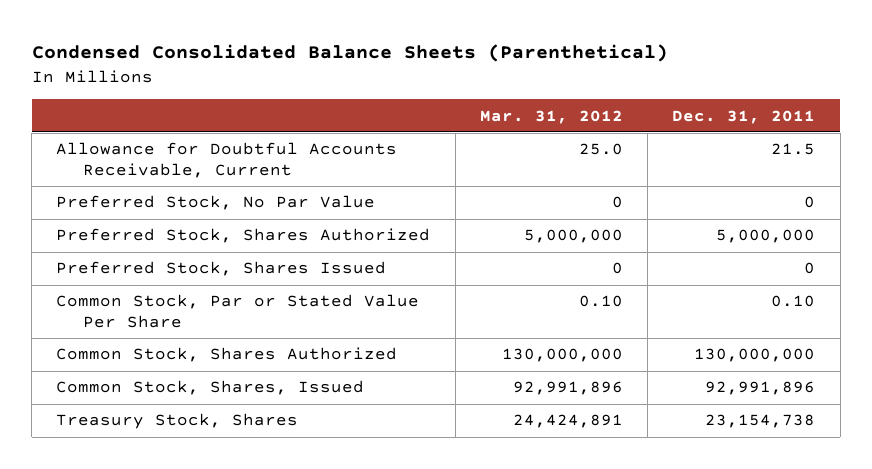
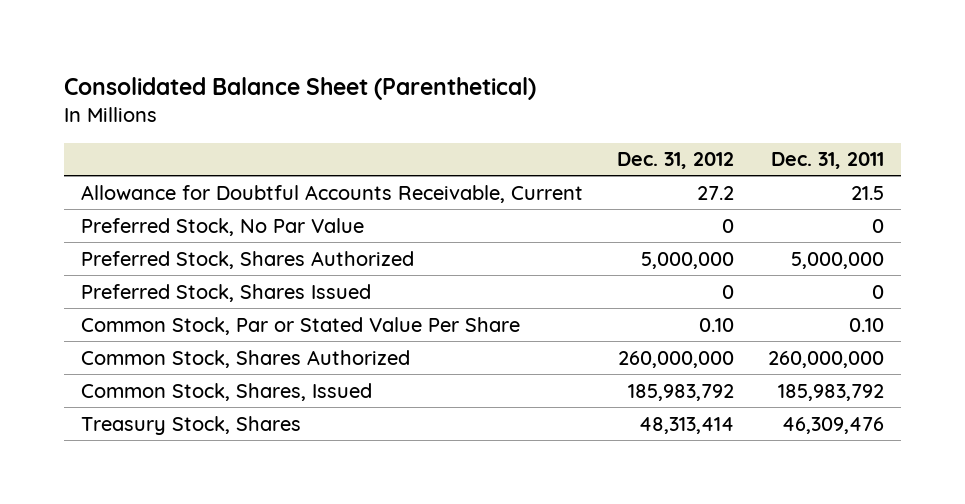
[31,44,668,63] Condensed Consolidated Balance Sheets (Parenthetical) -> [63,77,536,101] Consolidated Balance Sheet (Parenthetical)
[479,109,623,124] Mar. 31, 2012 -> none
none -> [616,152,734,170] Dec. 31, 2012
[694,348,816,363] 130,000,000 -> [767,350,884,368] 260,000,000
[705,381,816,396] 92,991,896 -> [777,383,884,401] 185,983,792
[705,414,816,429] 23,154,738 -> [781,416,884,434] 46,309,476

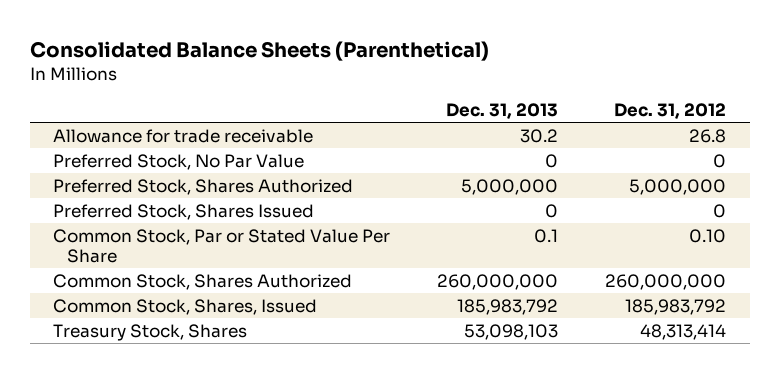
[63,77,536,101] Consolidated Balance Sheet (Parenthetical) -> [29,40,489,61] Consolidated Balance Sheets (Parenthetical)
[770,152,884,170] Dec. 31, 2011 -> none
none -> [446,103,559,120] Dec. 31, 2013
[80,184,583,203] Allowance for Doubtful Accounts Receivable, Current -> [53,129,314,144] Allowance for trade receivable
[696,185,734,200] 27.2 -> [689,129,727,144] 26.8

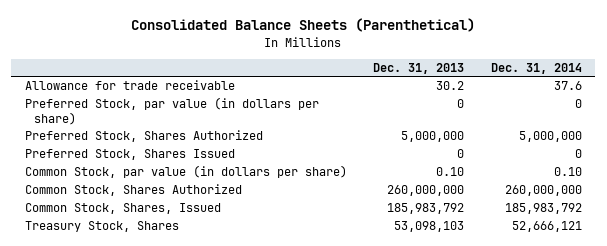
[614,103,727,120] Dec. 31, 2012 -> none
none -> [491,63,583,75] Dec. 31, 2014
[53,154,305,171] Preferred Stock, No Par Value -> [24,97,319,125] Preferred Stock, par value (in dollars per share)
[53,229,391,263] Common Stock, Par or Stated Value Per Share -> [24,165,347,179] Common Stock, par value (in dollars per share)
[534,229,559,244] 0.1 -> [436,167,465,177] 0.10

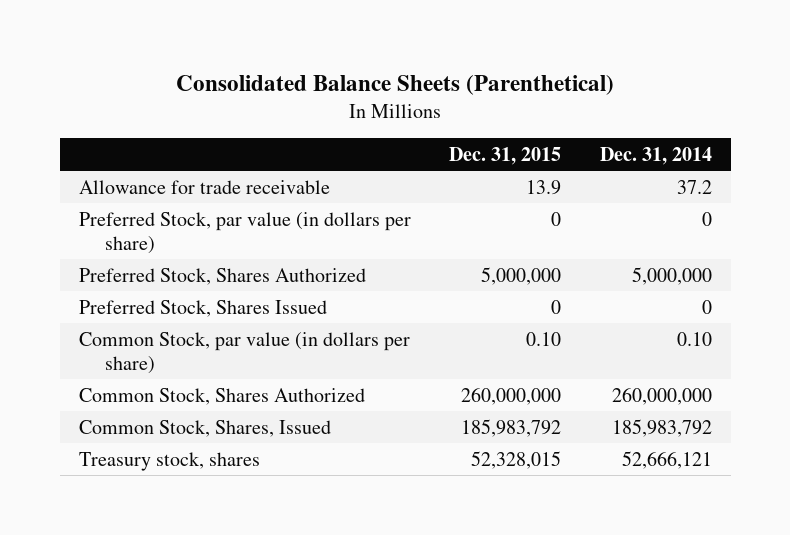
[373,63,465,75] Dec. 31, 2013 -> none
none -> [449,146,562,165] Dec. 31, 2015
[554,81,583,91] 37.6 -> [676,179,712,194] 37.2
[24,221,179,233] Treasury Stock, Shares -> [78,451,260,471] Treasury stock, shares

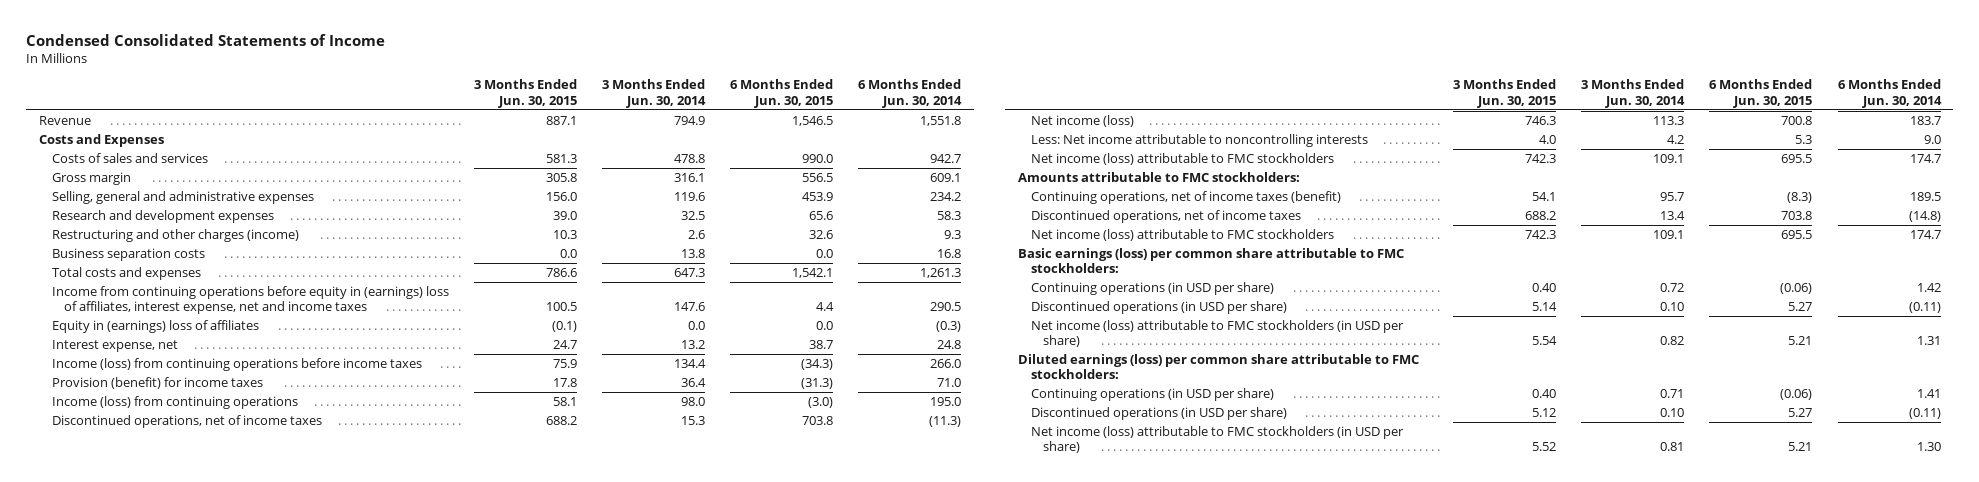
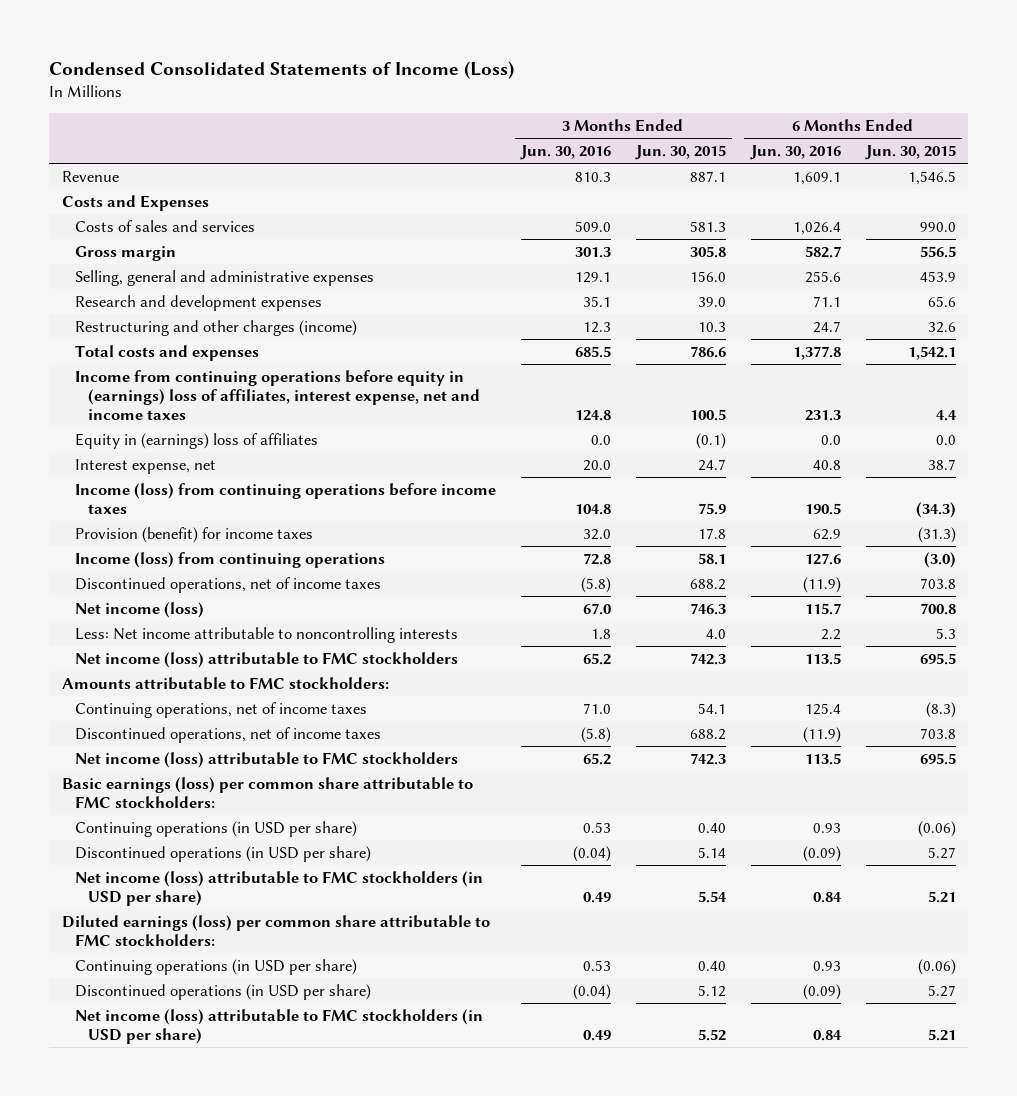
[26,33,386,46] Condensed Consolidated Statements of Income -> [49,60,515,79] Condensed Consolidated Statements of Income (Loss)
[602,79,707,108] 3 Months Ended Jun. 30, 2014 -> none
[858,79,963,108] 6 Months Ended Jun. 30, 2014 -> none
none -> [519,145,611,161] Jun. 30, 2016
none -> [749,145,841,161] Jun. 30, 2016
[51,247,205,261] Business separation costs -> none
[1030,190,1341,204] Continuing operations, net of income taxes (benefit) -> [74,701,367,718] Continuing operations, net of income taxes

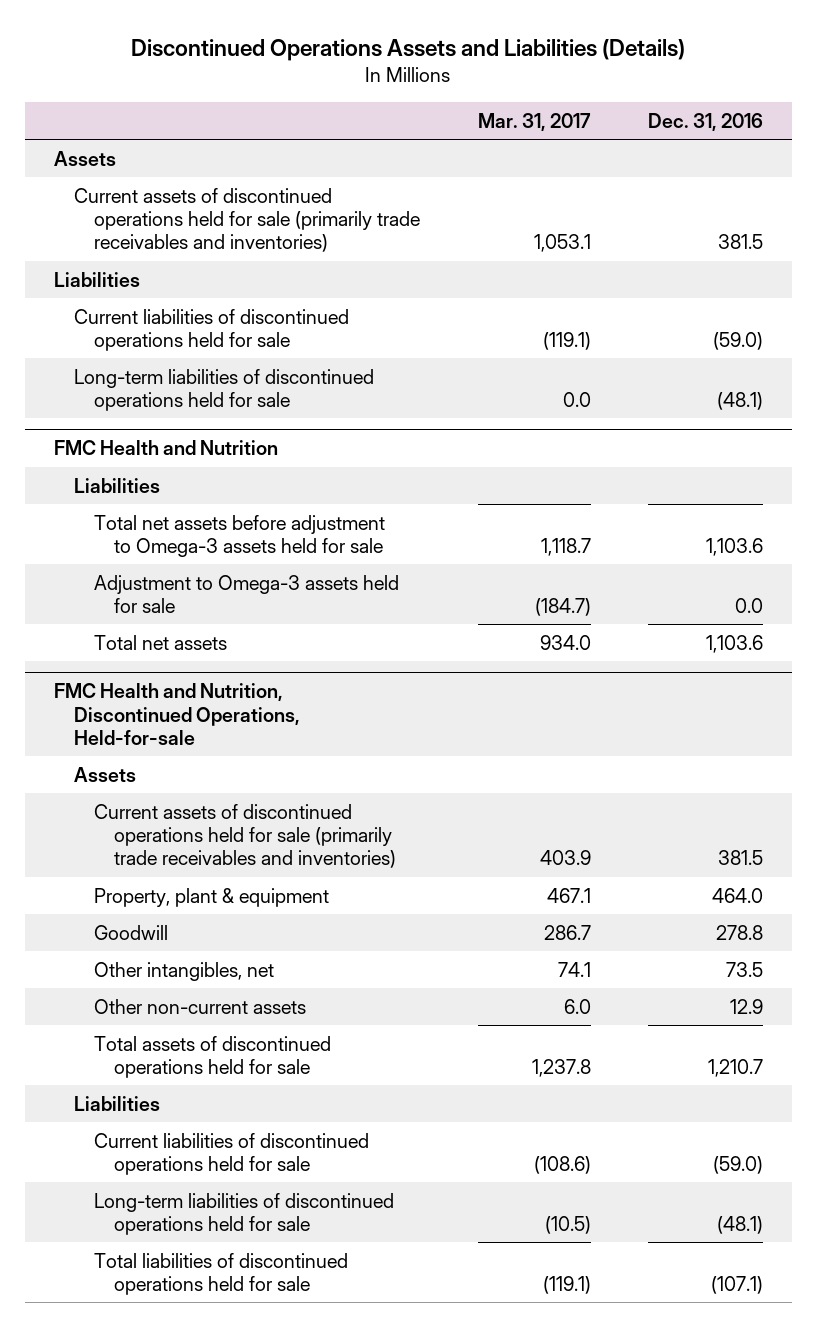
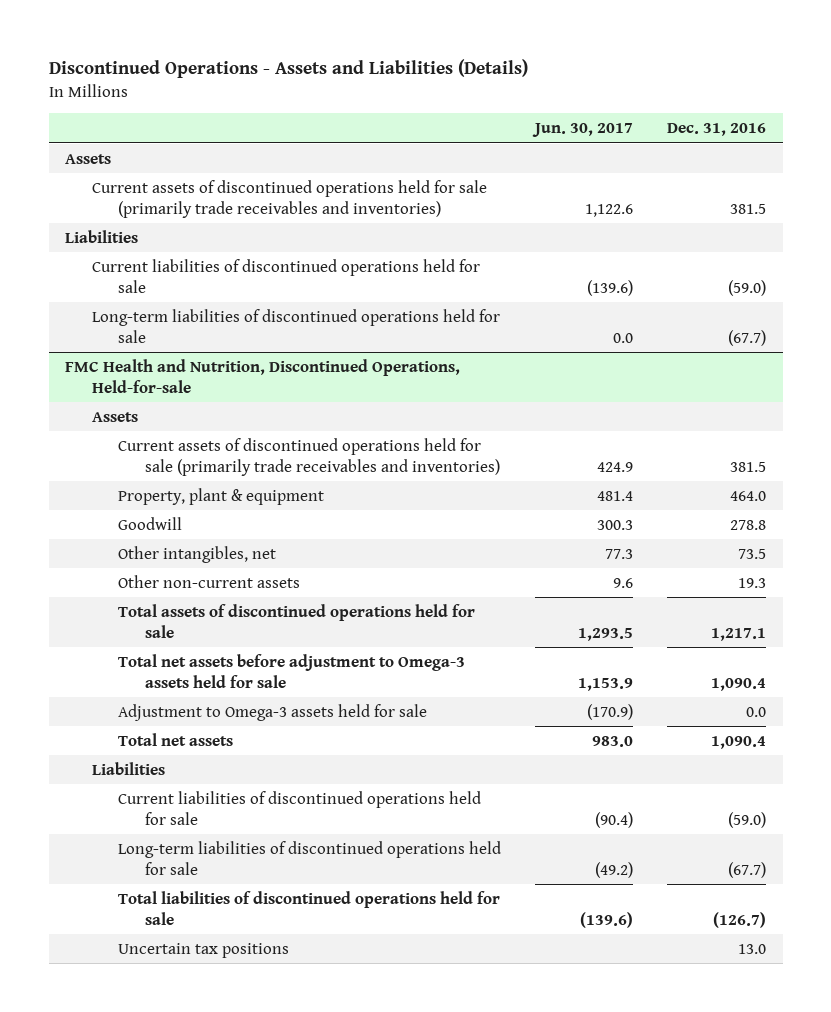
[131,38,686,61] Discontinued Operations Assets and Liabilities (Details) -> [48,59,528,79] Discontinued Operations - Assets and Liabilities (Details)
[477,112,591,131] Mar. 31, 2017 -> none
none -> [532,122,634,137] Jun. 30, 2017
[53,440,278,456] FMC Health and Nutrition -> none
[73,477,160,493] Liabilities -> none
[94,514,386,557] Total net assets before adjustment to Omega-3 assets held for sale -> none
[94,574,400,613] Adjustment to Omega-3 assets held for sale -> none
[94,634,228,650] Total net assets -> none
[717,391,764,410] (48.1) -> [727,329,766,346] (67.7)
[730,998,764,1014] 12.9 -> [737,577,766,588] 19.3
[708,1058,764,1077] 1,210.7 -> [710,627,766,641] 1,217.1
none -> [118,653,466,688] Total net assets before adjustment to Omega-3 assets held for sale
none -> [118,703,428,721] Adjustment to Omega-3 assets held for sale
none -> [118,732,234,746] Total net assets
[717,1215,764,1234] (48.1) -> [727,861,766,878] (67.7)
[711,1275,764,1294] (107.1) -> [712,911,766,928] (126.7)
none -> [118,942,290,958] Uncertain tax positions

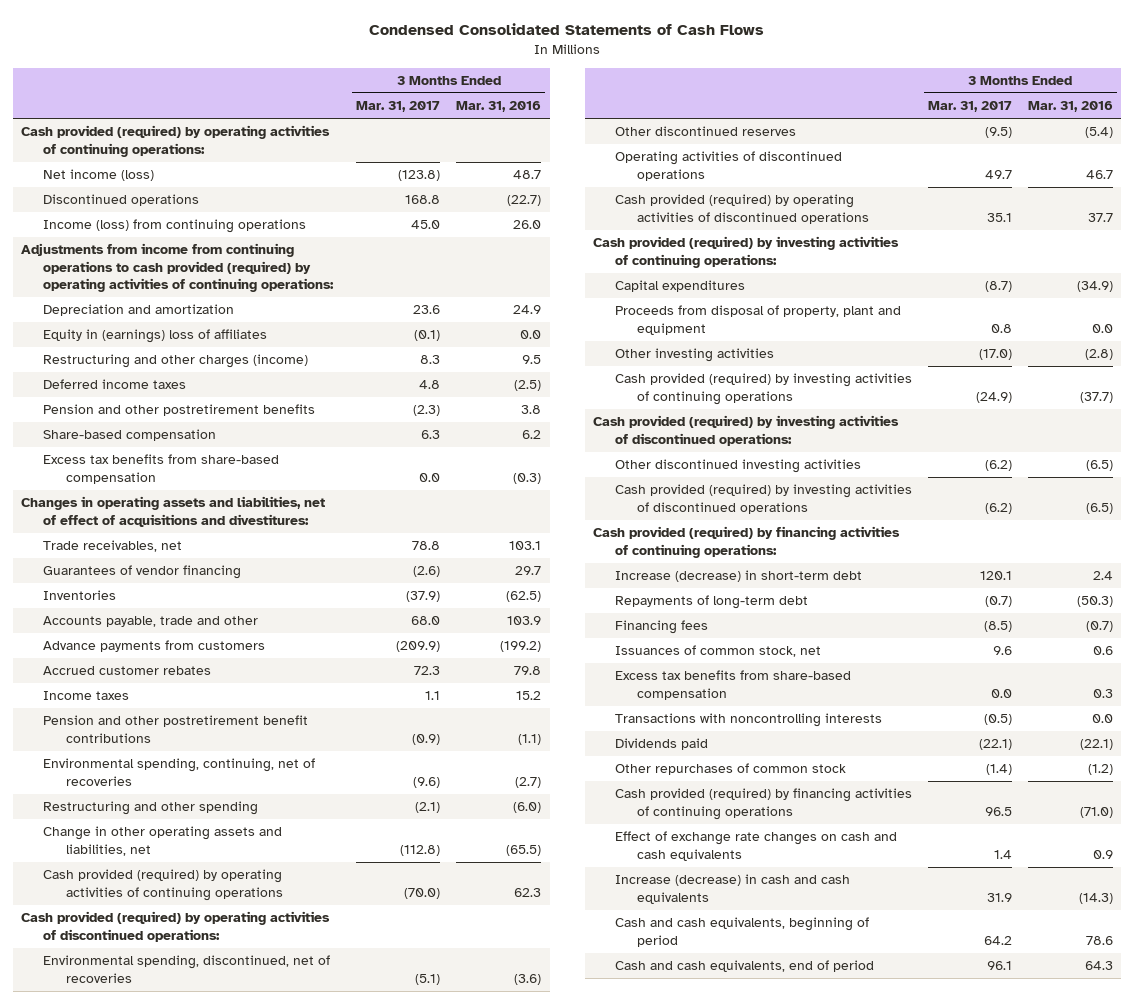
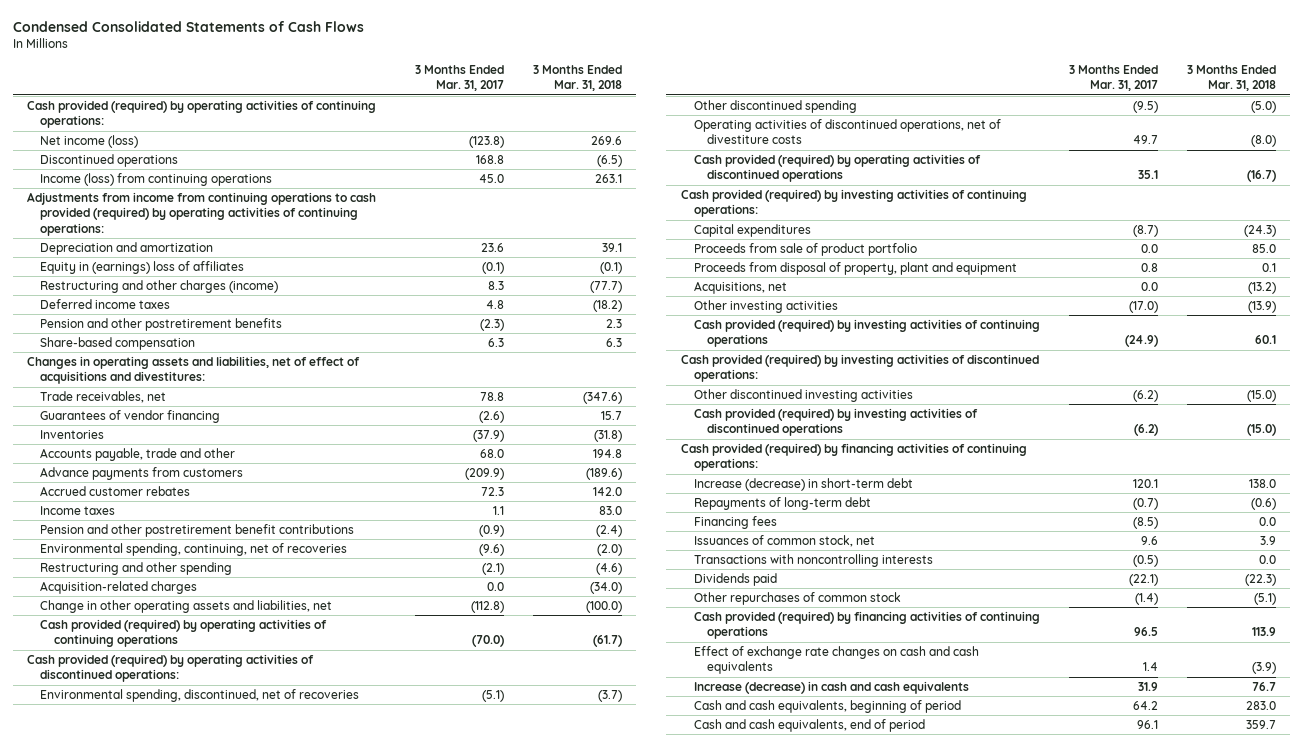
[456,101,542,113] Mar. 31, 2016 -> none
none -> [532,65,622,92] 3 Months Ended Mar. 31, 2018
[43,454,280,484] Excess tax benefits from share-based compensation -> none
none -> [40,580,198,594] Acquisition-related charges
[614,126,796,137] Other discontinued reserves -> [694,99,858,113] Other discontinued spending
[614,151,842,181] Operating activities of discontinued operations -> [694,118,1002,145] Operating activities of discontinued operations, net of divestiture costs
none -> [694,242,918,256] Proceeds from sale of product portfolio
none -> [694,280,788,294] Acquisitions, net
[614,670,851,700] Excess tax benefits from share-based compensation -> none

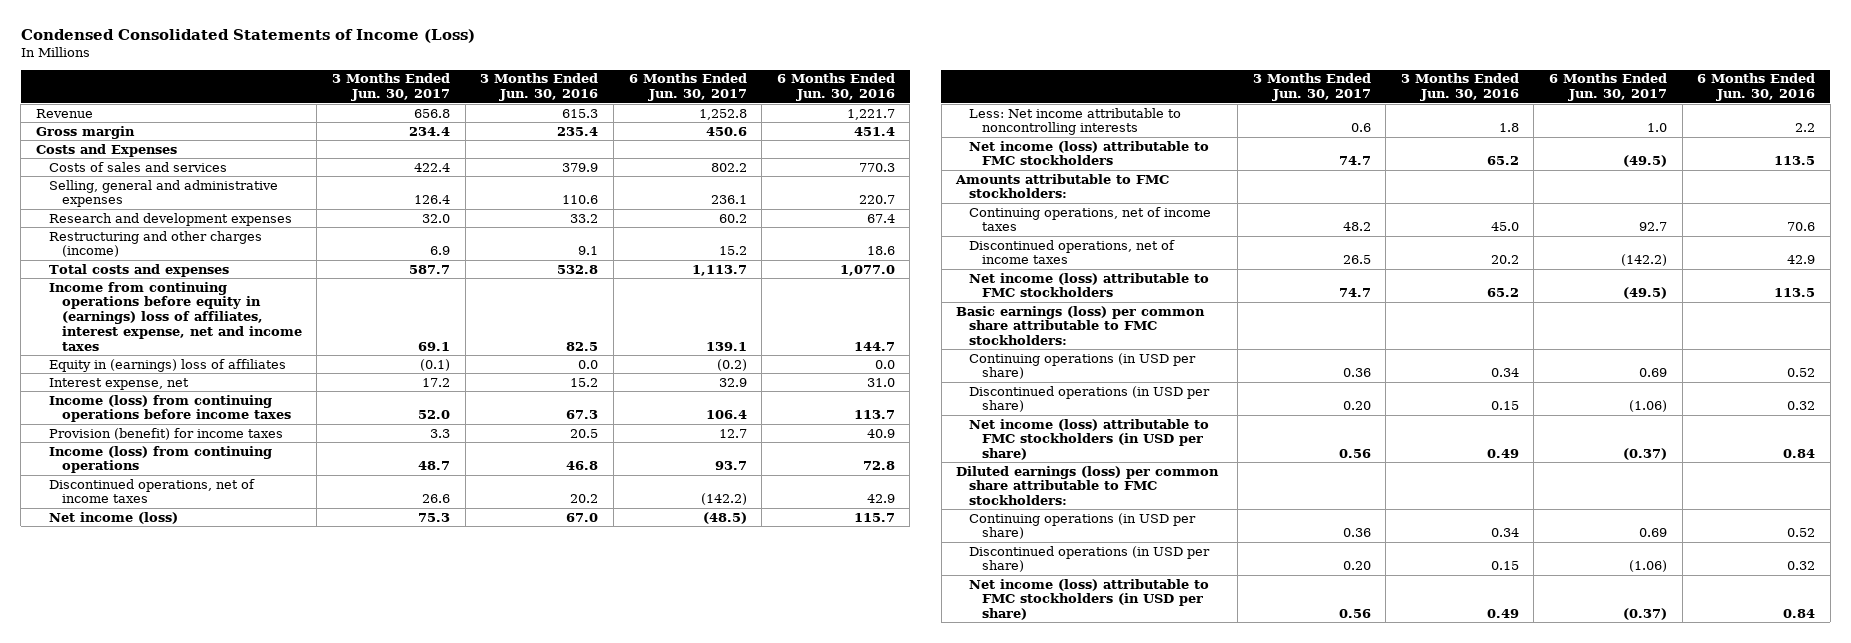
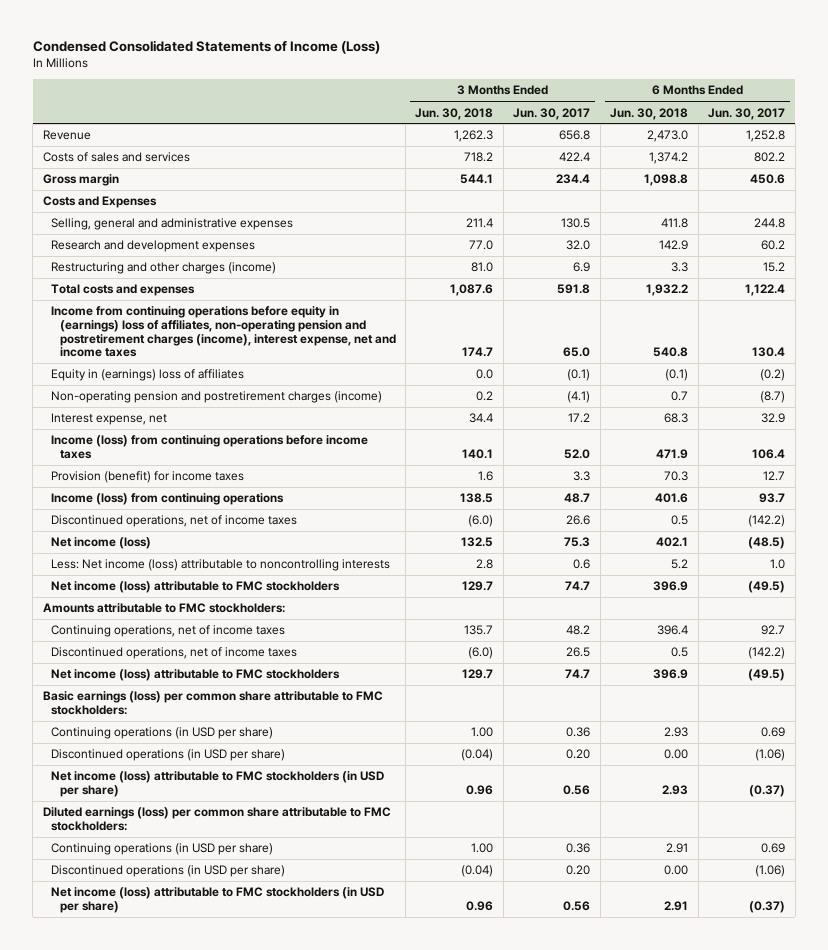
[480,73,599,102] 3 Months Ended Jun. 30, 2016 -> none
[776,73,895,102] 6 Months Ended Jun. 30, 2016 -> none
none -> [415,107,494,120] Jun. 30, 2018
none -> [610,107,689,120] Jun. 30, 2018
[48,161,227,172] Costs of sales and services -> [42,152,190,163] Costs of sales and services
[414,195,451,205] 126.4 -> [561,218,591,229] 130.5
[710,195,747,205] 236.1 -> [754,218,786,229] 244.8
[409,264,451,274] 587.7 -> [557,284,591,295] 591.8
[691,264,747,276] 1,113.7 -> [745,284,786,297] 1,122.4
[48,281,302,351] Income from continuing operations before equity in (earnings) loss of affiliates, interest expense, net and income taxes -> [51,306,396,358] Income from continuing operations before equity in (earnings) loss of affiliates, non-operating pension and postretirement charges (income), interest expense, net and income taxes
[418,341,451,351] 69.1 -> [563,347,591,358] 65.0
[705,341,747,351] 139.1 -> [752,347,786,358] 130.4
none -> [51,391,383,404] Non-operating pension and postretirement charges (income)
[969,107,1182,136] Less: Net income attributable to noncontrolling interests -> [51,559,391,572] Less: Net income (loss) attributable to noncontrolling interests

